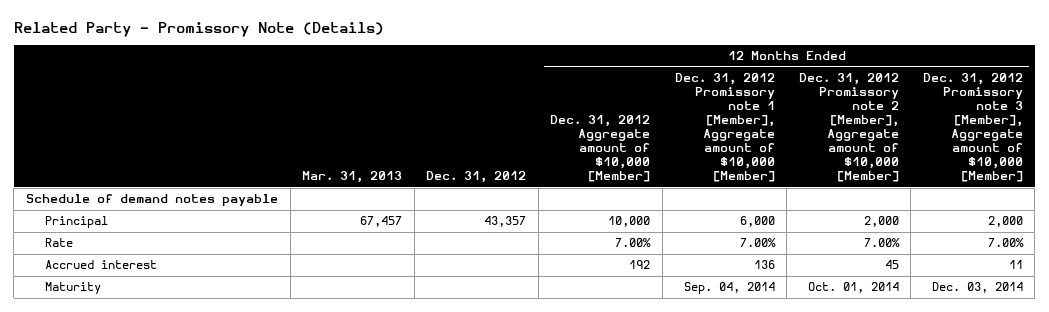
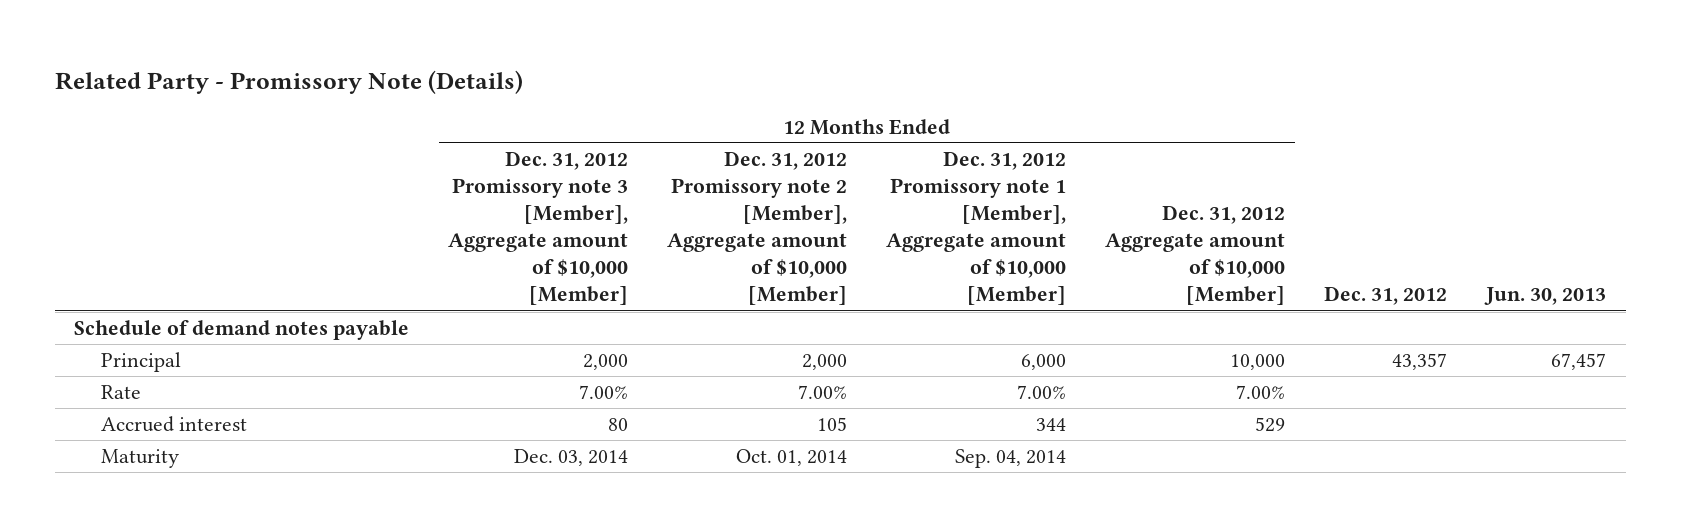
[302,171,403,184] Mar. 31, 2013 -> none
none -> [1484,287,1607,306] Jun. 30, 2013
[629,260,651,270] 192 -> [1255,417,1286,433] 529
[753,260,775,270] 136 -> [1036,418,1067,432] 344
[884,260,899,270] 45 -> [817,417,848,432] 105
[1008,260,1023,270] 11 -> [608,418,629,432] 80

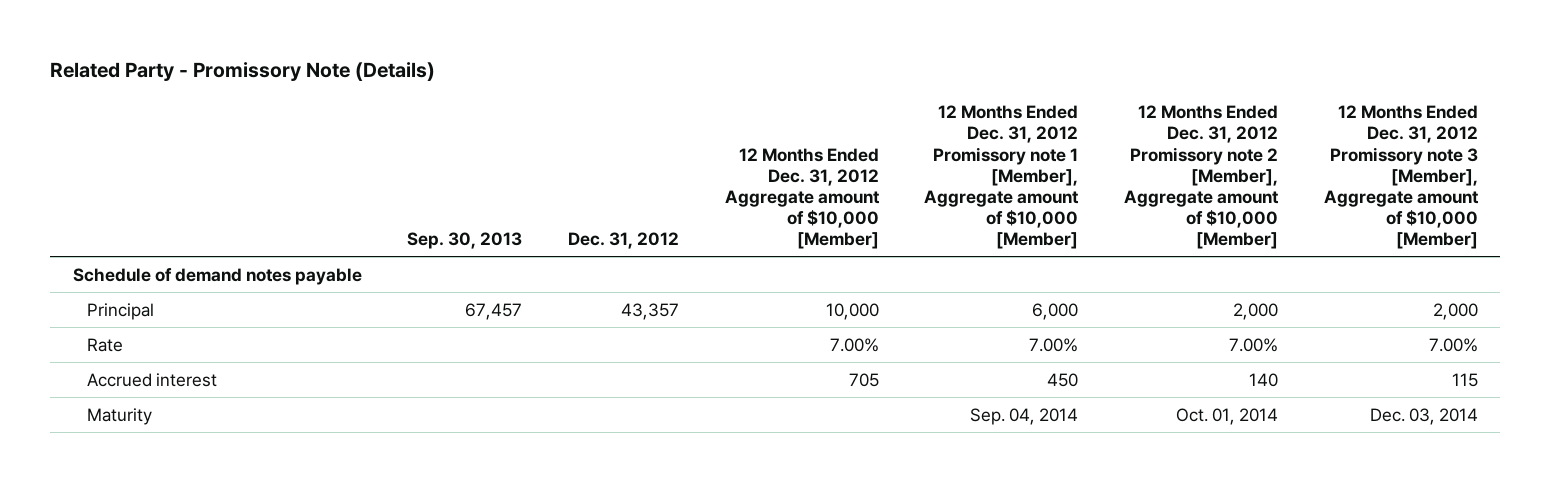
[1484,287,1607,306] Jun. 30, 2013 -> none
none -> [407,232,523,250] Sep. 30, 2013
[608,418,629,432] 80 -> [1451,372,1478,387] 115
[817,417,848,432] 105 -> [1248,372,1278,387] 140
[1036,418,1067,432] 344 -> [1047,372,1079,387] 450
[1255,417,1286,433] 529 -> [848,372,879,387] 705

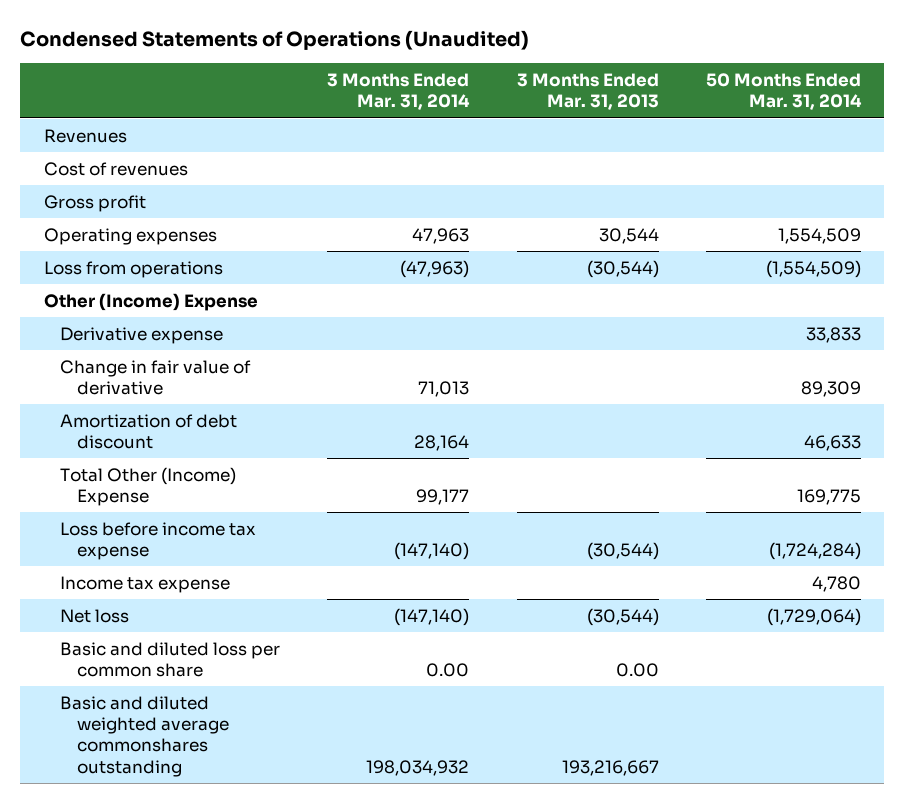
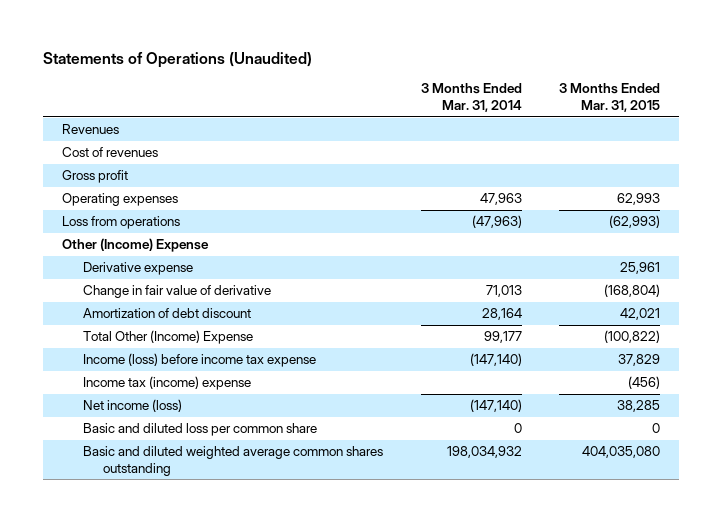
[20,30,530,51] Condensed Statements of Operations (Unaudited) -> [43,51,313,68] Statements of Operations (Unaudited)
[516,72,659,111] 3 Months Ended Mar. 31, 2013 -> none
[705,72,862,111] 50 Months Ended Mar. 31, 2014 -> none
none -> [559,83,661,112] 3 Months Ended Mar. 31, 2015
[60,521,257,561] Loss before income tax expense -> [82,353,316,368] Income (loss) before income tax expense
[60,575,231,593] Income tax expense -> [82,376,251,391] Income tax (income) expense
[60,608,130,623] Net loss -> [82,399,182,413] Net income (loss)
[426,663,470,678] 0.00 -> [513,423,522,434] 0
[60,695,229,777] Basic and diluted weighted average commonshares outstanding -> [82,446,383,476] Basic and diluted weighted average common shares outstanding

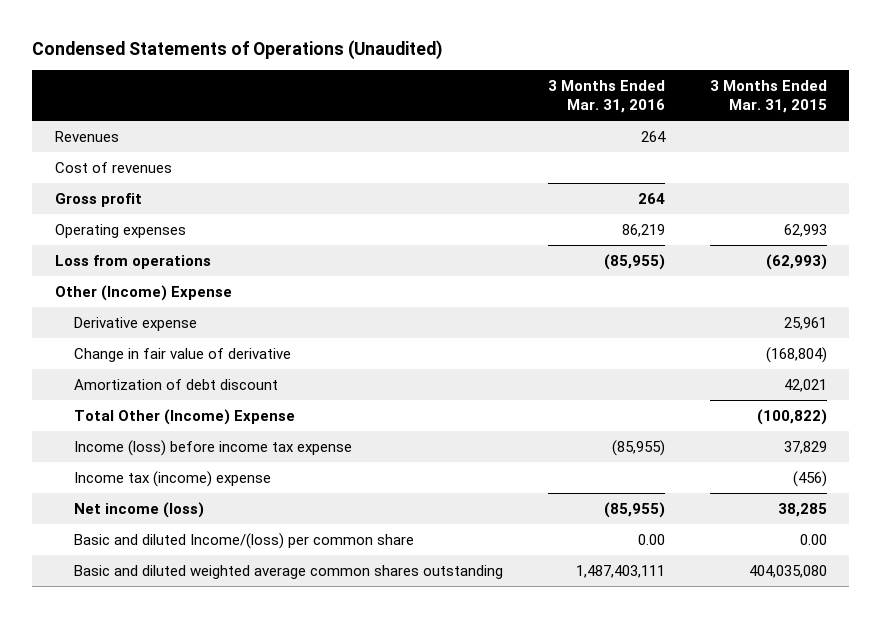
[43,51,313,68] Statements of Operations (Unaudited) -> [32,40,443,61] Condensed Statements of Operations (Unaudited)
[420,83,522,112] 3 Months Ended Mar. 31, 2014 -> none
none -> [548,80,666,114] 3 Months Ended Mar. 31, 2016
[82,423,317,437] Basic and diluted loss per common share -> [74,532,415,549] Basic and diluted Income/(loss) per common share
[652,423,661,434] 0 -> [799,533,827,545] 0.00

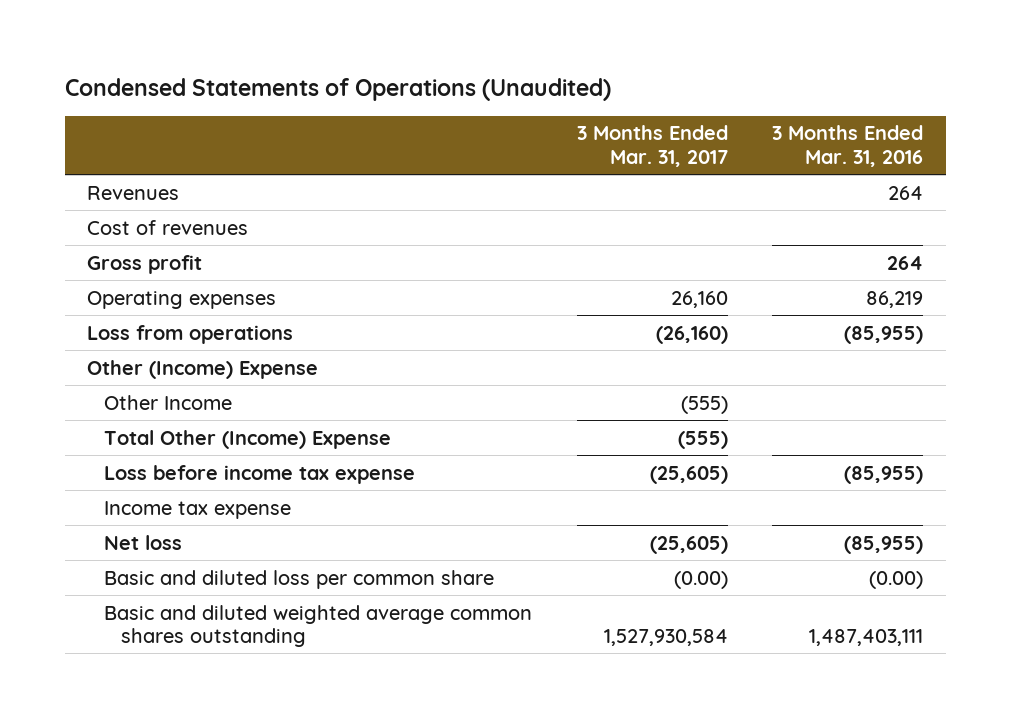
[709,80,827,114] 3 Months Ended Mar. 31, 2015 -> none
none -> [576,125,728,167] 3 Months Ended Mar. 31, 2017
[74,316,198,331] Derivative expense -> none
[74,347,292,362] Change in fair value of derivative -> none
[74,378,279,390] Amortization of debt discount -> none
none -> [104,394,233,410] Other Income
[74,439,353,456] Income (loss) before income tax expense -> [104,464,416,484] Loss before income tax expense
[74,470,272,487] Income tax (income) expense -> [104,500,292,519] Income tax expense
[74,501,205,518] Net income (loss) -> [104,534,183,550] Net loss
[74,532,415,549] Basic and diluted Income/(loss) per common share -> [104,569,495,589] Basic and diluted loss per common share
[638,533,666,545] 0.00 -> [869,570,924,589] (0.00)

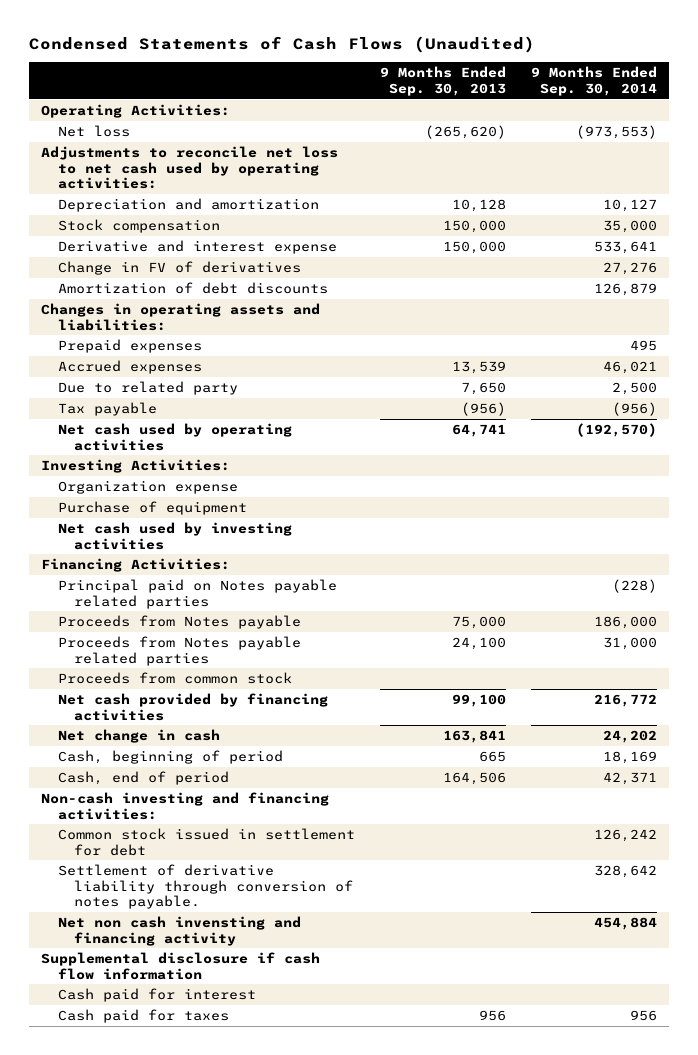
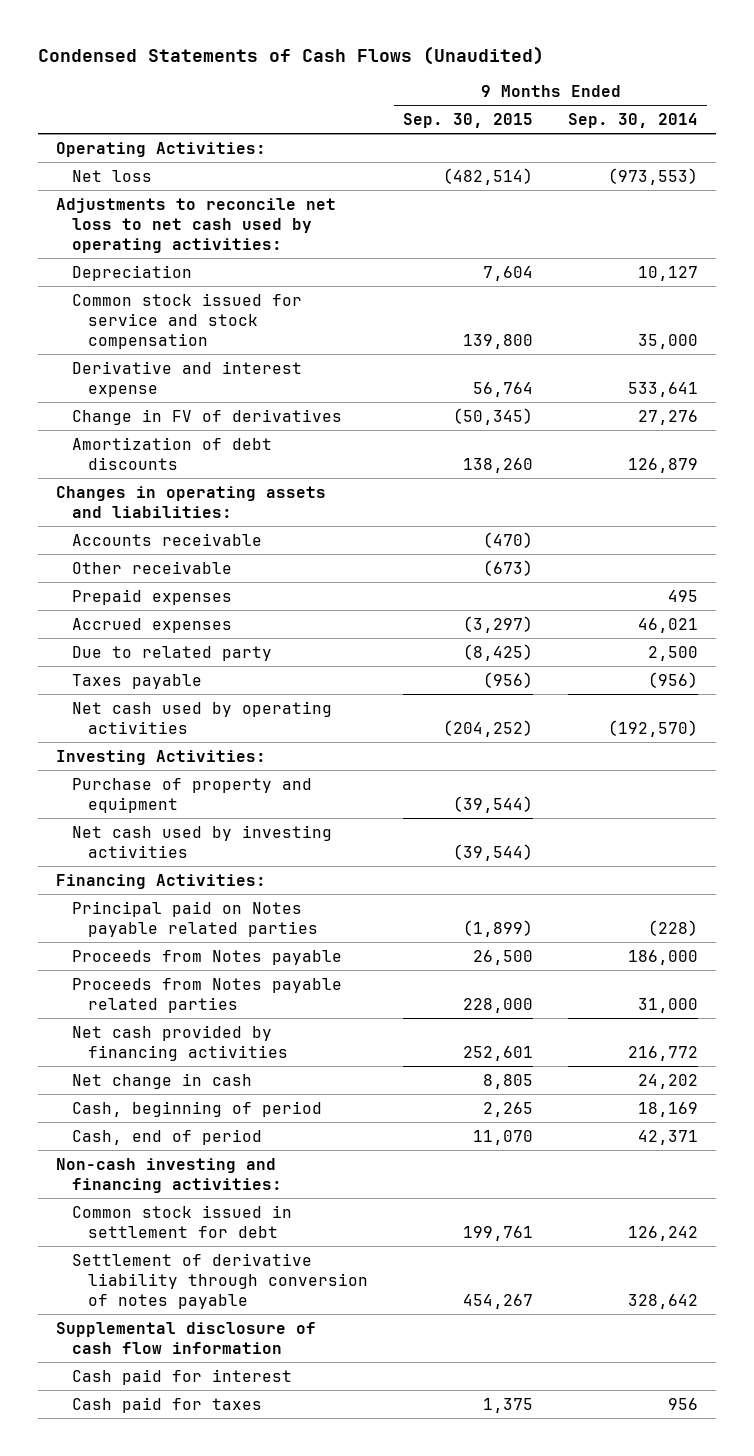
[379,66,506,96] 9 Months Ended Sep. 30, 2013 -> none
none -> [403,112,534,128] Sep. 30, 2015
[57,218,220,233] Stock compensation -> none
[57,197,319,212] Depreciation and amortization -> [71,264,192,281] Depreciation
none -> [71,292,302,349] Common stock issued for service and stock compensation
none -> [71,532,262,546] Accounts receivable
none -> [71,560,232,574] Other receivable
[57,401,157,416] Tax payable -> [71,673,202,689] Taxes payable
[57,479,238,494] Organization expense -> none
[57,500,247,515] Purchase of equipment -> [71,777,312,813] Purchase of property and equipment
[57,671,292,684] Proceeds from common stock -> none
[57,915,301,946] Net non cash invensting and financing activity -> none
[57,863,354,910] Settlement of derivative liability through conversion of notes payable. -> [71,1252,369,1309] Settlement of derivative liability through conversion of notes payable
[41,951,321,980] Supplemental disclosure if cash flow information -> [55,1321,316,1354] Supplemental disclosure of cash flow information

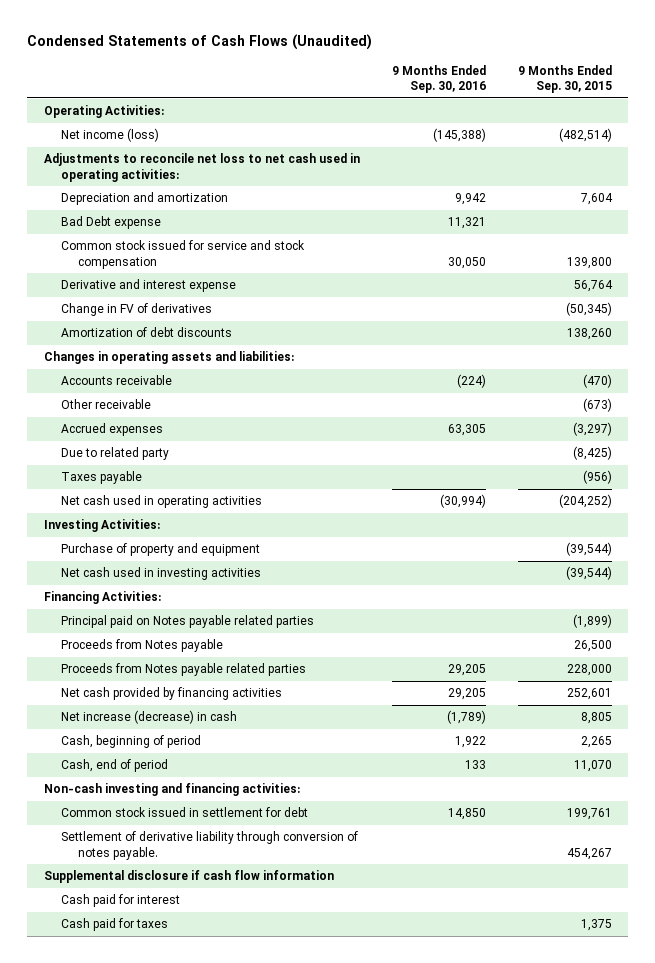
[568,112,699,128] Sep. 30, 2014 -> none
none -> [391,64,486,93] 9 Months Ended Sep. 30, 2016
[71,169,152,182] Net loss -> [60,128,159,143] Net income (loss)
[55,197,336,253] Adjustments to reconcile net loss to net cash used by operating activities: -> [43,153,360,182] Adjustments to reconcile net loss to net cash used in operating activities:
[71,264,192,281] Depreciation -> [60,192,228,206] Depreciation and amortization
none -> [60,216,161,230] Bad Debt expense
[71,588,232,605] Prepaid expenses -> none
[71,700,332,734] Net cash used by operating activities -> [60,495,262,509] Net cash used in operating activities
[71,824,332,858] Net cash used by investing activities -> [60,567,261,581] Net cash used in investing activities
[71,1072,252,1089] Net change in cash -> [60,710,237,725] Net increase (decrease) in cash
[71,1252,369,1309] Settlement of derivative liability through conversion of notes payable -> [60,831,358,860] Settlement of derivative liability through conversion of notes payable.
[55,1321,316,1354] Supplemental disclosure of cash flow information -> [43,870,334,884] Supplemental disclosure if cash flow information

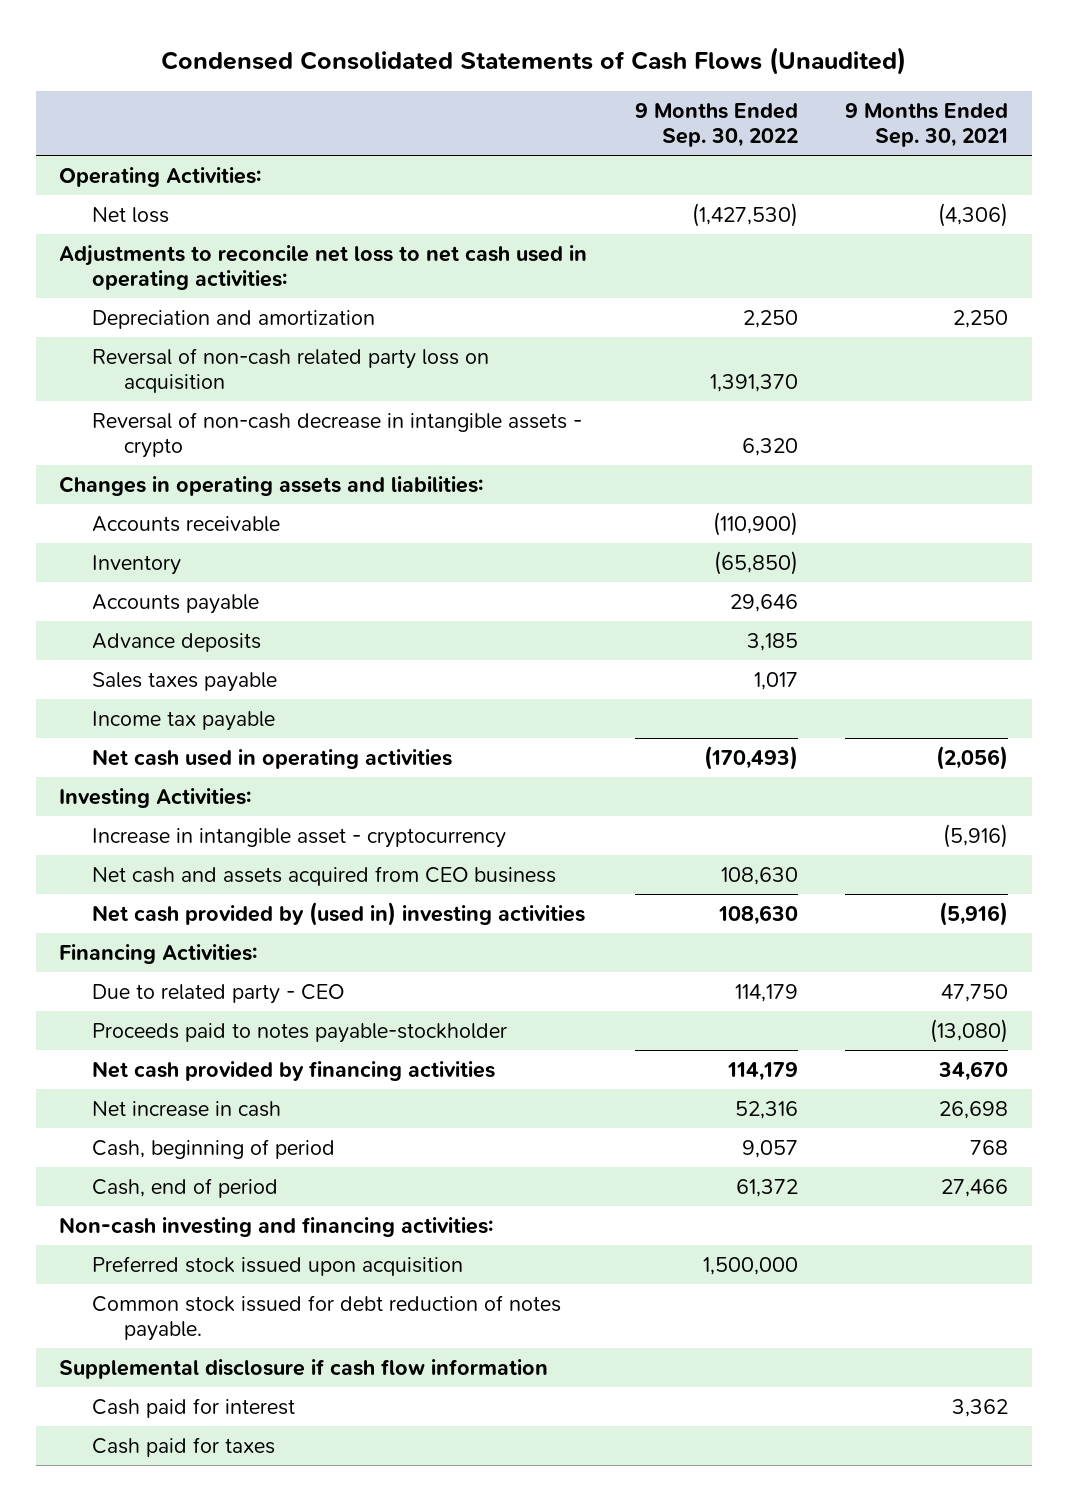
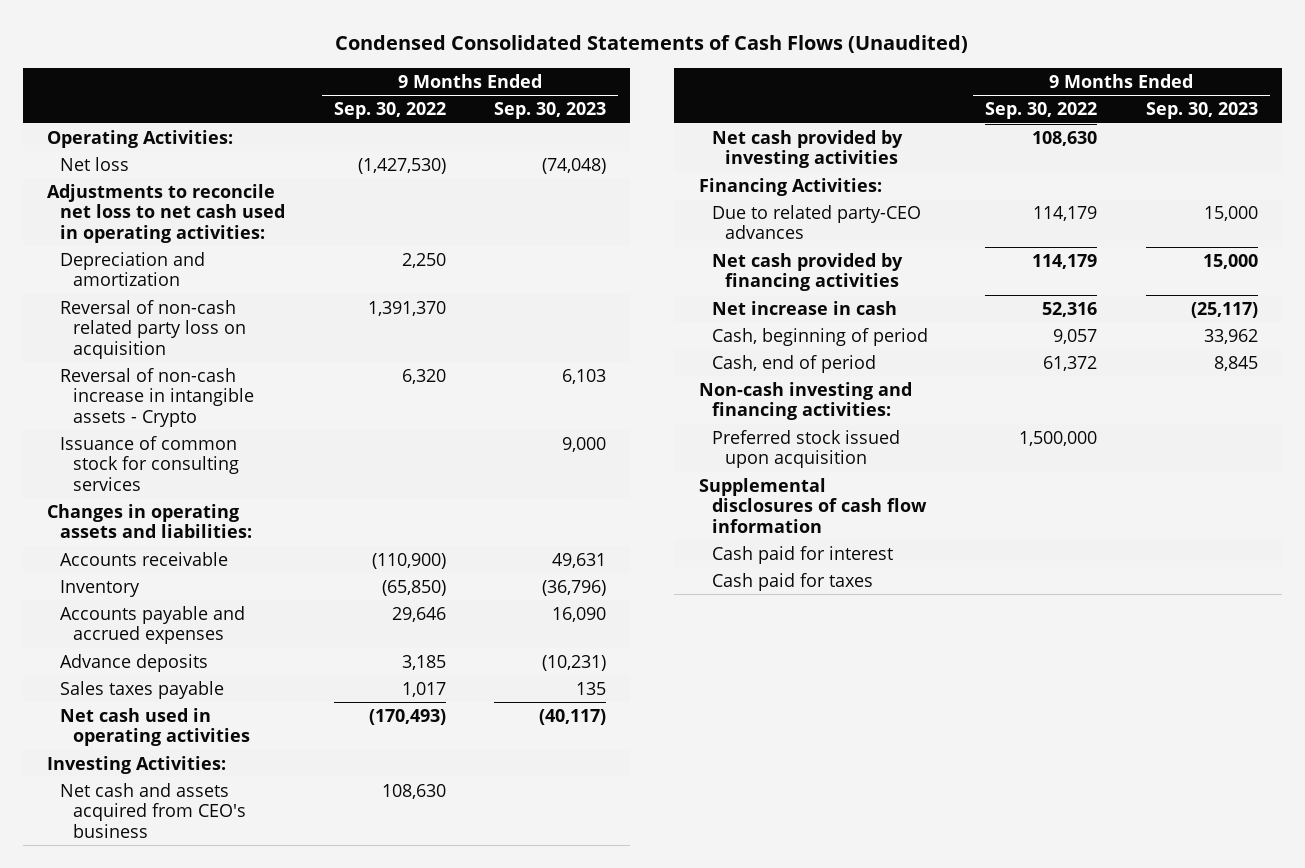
[845,102,1009,148] 9 Months Ended Sep. 30, 2021 -> none
none -> [494,102,607,120] Sep. 30, 2023
[91,411,582,459] Reversal of non-cash decrease in intangible assets - crypto -> [60,367,255,427] Reversal of non-cash increase in intangible assets - Crypto
none -> [60,435,240,491] Issuance of common stock for consulting services
[91,593,259,614] Accounts payable -> [60,605,246,645] Accounts payable and accrued expenses
[91,710,275,731] Income tax payable -> none
[91,827,506,848] Increase in intangible asset - cryptocurrency -> none
[91,865,556,886] Net cash and assets acquired from CEO business -> [60,782,247,838] Net cash and assets acquired from CEO's business
[91,901,585,926] Net cash provided by (used in) investing activities -> [711,129,903,169] Net cash provided by investing activities
[91,1022,507,1043] Proceeds paid to notes payable-stockholder -> none
[91,983,344,1004] Due to related party - CEO -> [711,204,921,240] Due to related party-CEO advances
[91,1294,561,1342] Common stock issued for debt reduction of notes payable. -> none
[59,1358,549,1379] Supplemental disclosure if cash flow information -> [698,477,927,533] Supplemental disclosures of cash flow information

